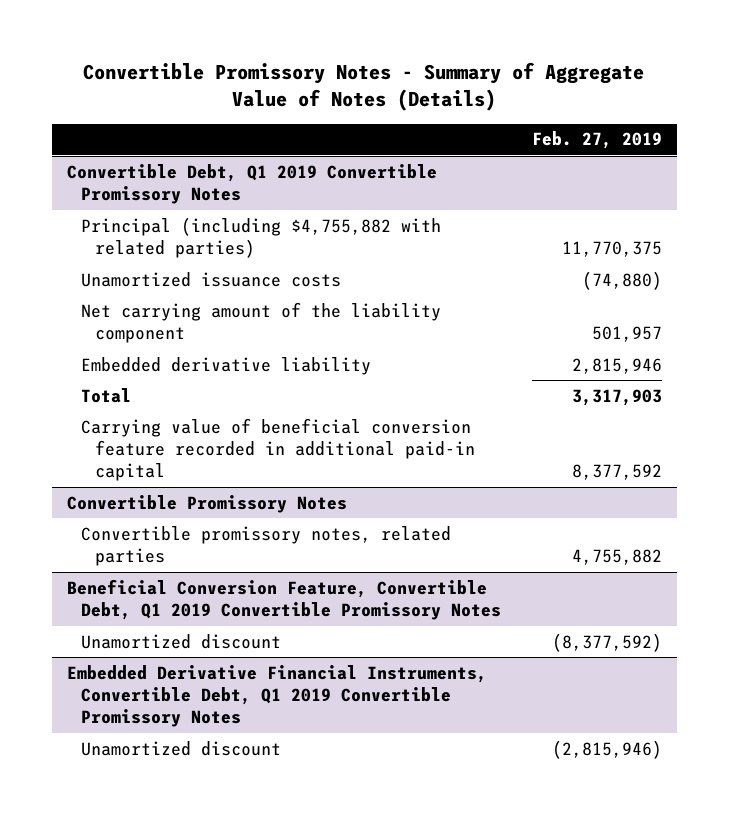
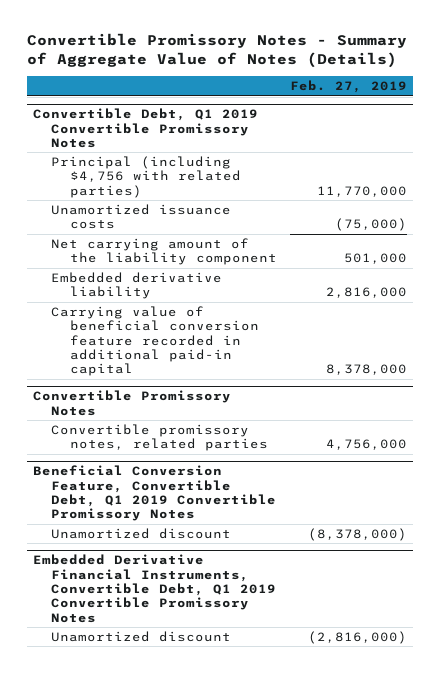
[81,387,132,403] Total -> none
[81,216,442,259] Principal (including $4,755,882 with related parties) -> [51,155,241,198] Principal (including $4,756 with related parties)
[561,241,662,258] 11,770,375 -> [316,185,407,197] 11,770,000
[581,270,662,290] (74,880) -> [334,218,407,232] (75,000)
[591,326,662,343] 501,957 -> [343,253,407,265] 501,000
[571,357,662,374] 2,815,946 -> [325,287,407,299] 2,816,000
[571,464,662,481] 8,377,592 -> [325,364,407,376] 8,378,000
[571,549,662,566] 4,755,882 -> [325,439,407,451] 4,756,000
[551,632,662,652] (8,377,592) -> [307,527,407,541] (8,378,000)
[551,739,662,759] (2,815,946) -> [307,630,407,644] (2,816,000)

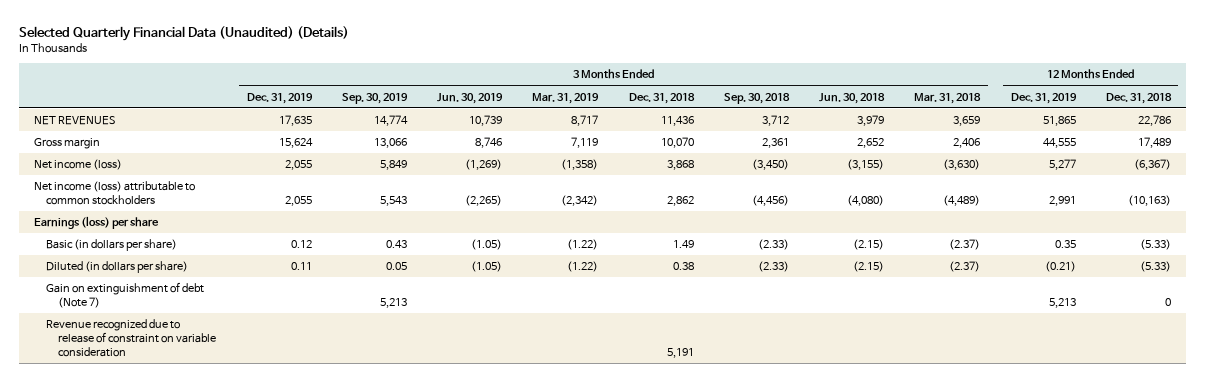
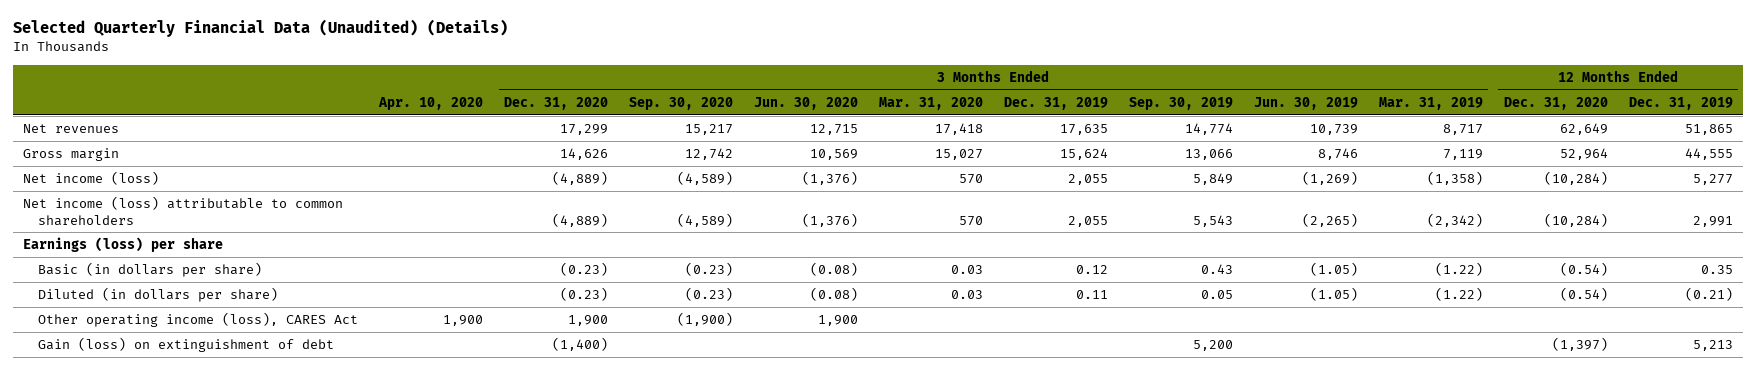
[628,92,695,104] Dec. 31, 2018 -> none
[723,92,790,104] Sep. 30, 2018 -> none
[819,92,886,104] Jun. 30, 2018 -> none
[914,92,982,104] Mar. 31, 2018 -> none
[1105,92,1172,104] Dec. 31, 2018 -> none
none -> [378,96,484,110] Apr. 10, 2020
none -> [504,96,609,110] Dec. 31, 2020
none -> [628,96,733,110] Sep. 30, 2020
none -> [753,96,858,110] Jun. 30, 2020
none -> [878,96,983,110] Mar. 31, 2020
none -> [1503,96,1608,110] Dec. 31, 2020
[34,116,117,126] NET REVENUES -> [23,124,120,134] Net revenues
[34,181,196,205] Net income (loss) attributable to common stockholders -> [23,196,344,226] Net income (loss) attributable to common shareholders
[46,319,217,357] Revenue recognized due to release of constraint on variable consideration -> none
none -> [38,312,359,328] Other operating income (loss), CARES Act
[46,282,205,308] Gain on extinguishment of debt (Note 7) -> [38,337,335,353] Gain (loss) on extinguishment of debt
[379,297,407,308] 5,213 -> [1192,340,1233,352] 5,200

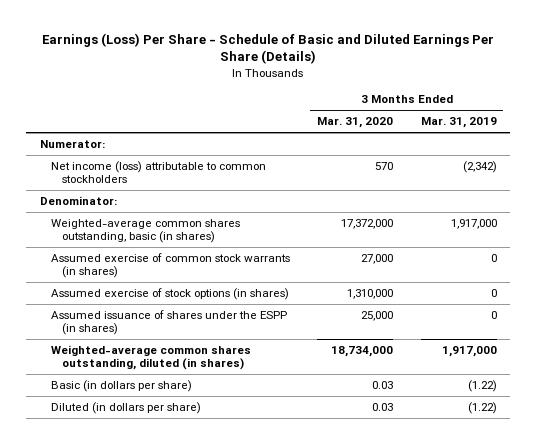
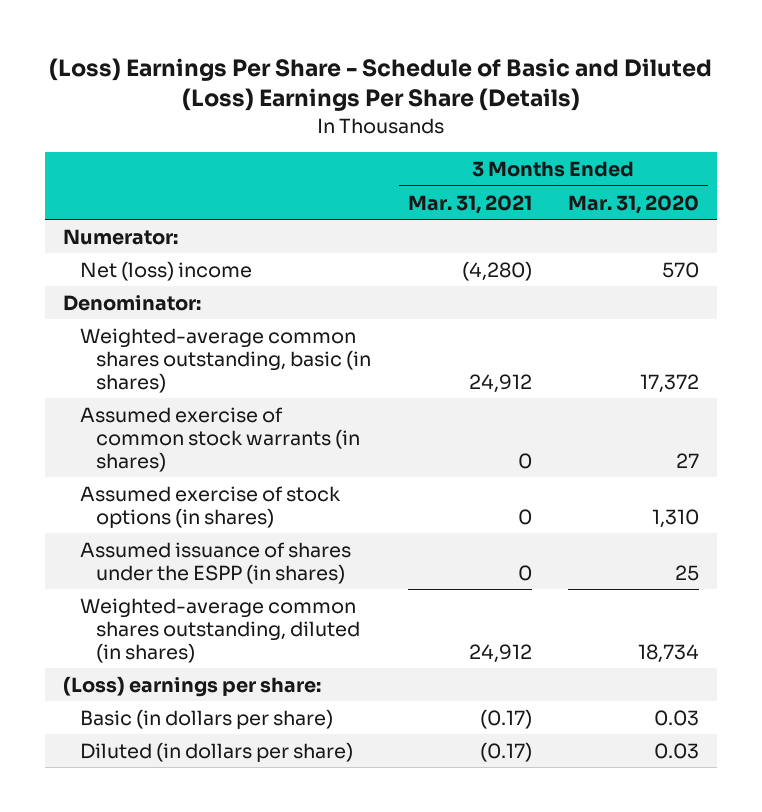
[42,32,495,65] Earnings (Loss) Per Share - Schedule of Basic and Diluted Earnings Per Share (Details) -> [49,57,713,112] (Loss) Earnings Per Share - Schedule of Basic and Diluted (Loss) Earnings Per Share (Details)
[420,117,497,129] Mar. 31, 2019 -> none
none -> [407,194,532,214] Mar. 31, 2021
[51,161,267,184] Net income (loss) attributable to common stockholders -> none
none -> [79,260,252,281] Net (loss) income
[341,219,394,230] 17,372,000 -> [639,373,699,393] 17,372
[361,254,394,265] 27,000 -> [675,452,699,468] 27
[347,289,394,300] 1,310,000 -> [651,508,699,528] 1,310
[361,311,394,322] 25,000 -> [674,564,699,581] 25
[331,346,394,358] 18,734,000 -> [637,643,699,663] 18,734
none -> [63,675,322,697] (Loss) earnings per share:

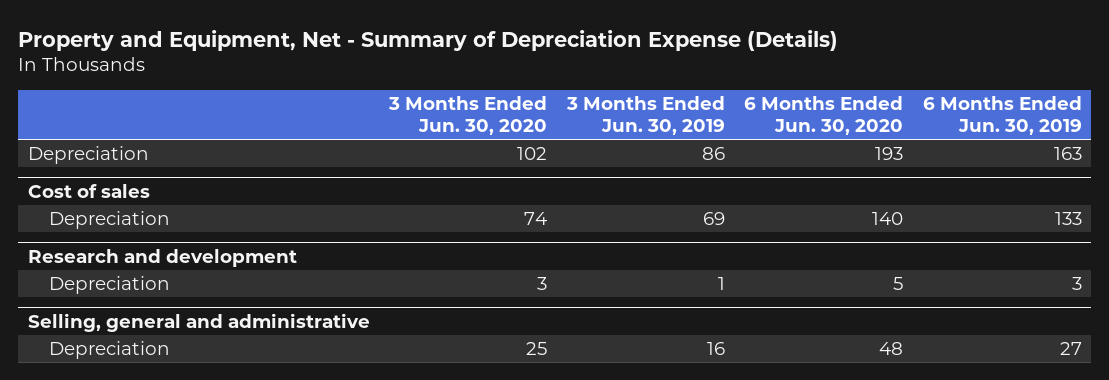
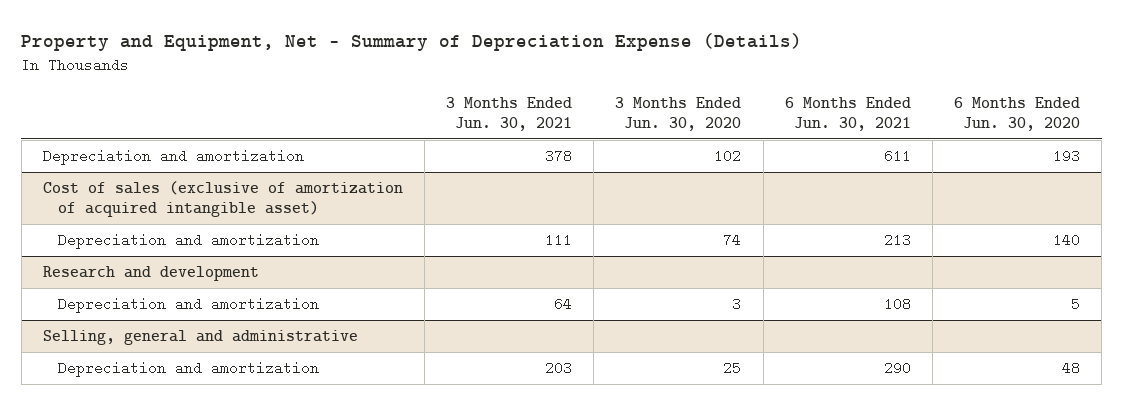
[565,96,725,135] 3 Months Ended Jun. 30, 2019 -> none
[922,96,1082,135] 6 Months Ended Jun. 30, 2019 -> none
none -> [446,97,573,131] 3 Months Ended Jun. 30, 2021
none -> [784,97,911,131] 6 Months Ended Jun. 30, 2021
[27,146,149,165] Depreciation -> [42,149,304,166] Depreciation and amortization
[27,184,150,199] Cost of sales -> [42,181,403,217] Cost of sales (exclusive of amortization of acquired intangible asset)
[49,211,171,230] Depreciation -> [58,233,320,250] Depreciation and amortization
[49,276,171,295] Depreciation -> [58,297,320,314] Depreciation and amortization
[49,341,171,360] Depreciation -> [58,361,320,378] Depreciation and amortization

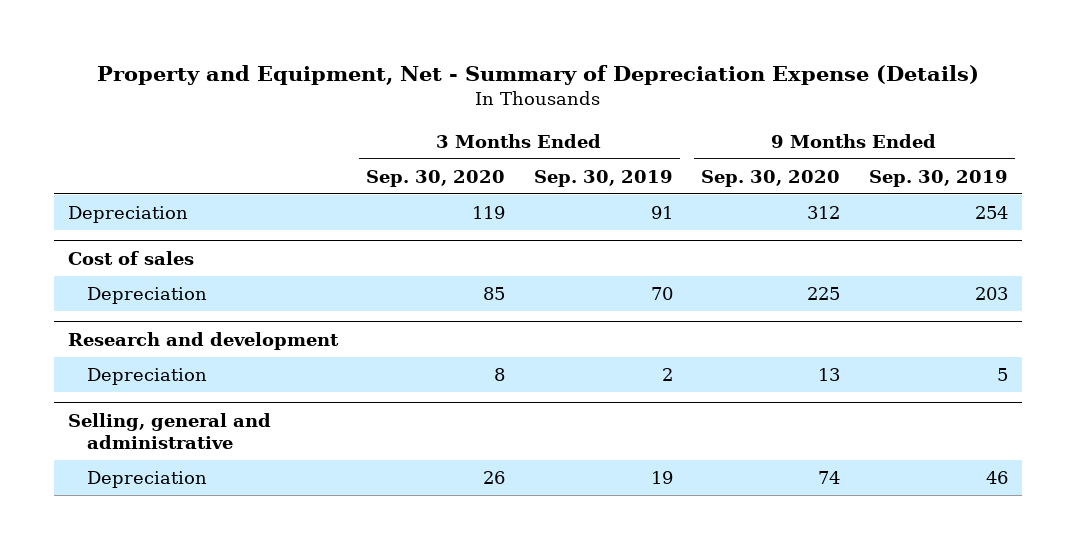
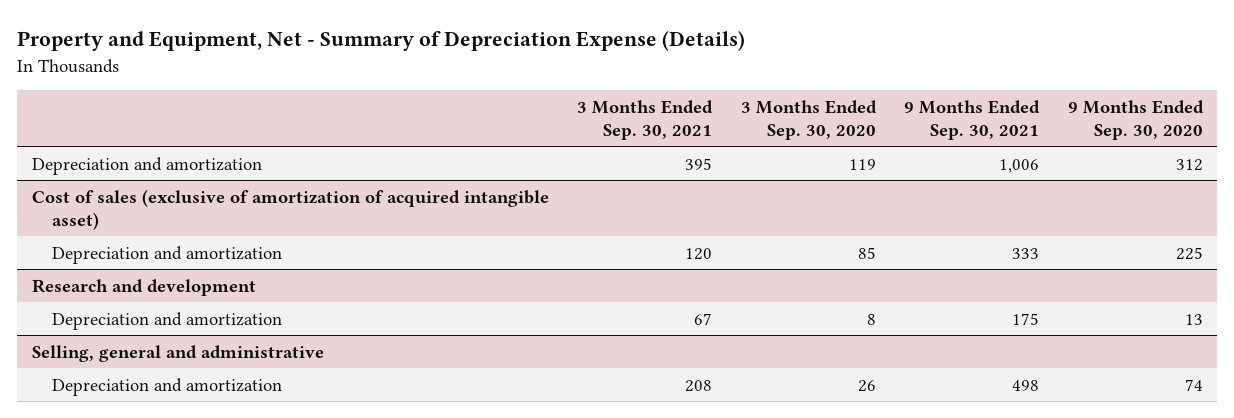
[533,169,673,187] Sep. 30, 2019 -> none
[868,169,1008,187] Sep. 30, 2019 -> none
none -> [577,99,714,140] 3 Months Ended Sep. 30, 2021
none -> [904,99,1041,140] 9 Months Ended Sep. 30, 2021
[67,206,188,224] Depreciation -> [31,156,262,175] Depreciation and amortization
[67,251,194,266] Cost of sales -> [31,188,549,230] Cost of sales (exclusive of amortization of acquired intangible asset)
[86,287,207,305] Depreciation -> [51,245,282,264] Depreciation and amortization
[86,368,207,386] Depreciation -> [51,311,282,330] Depreciation and amortization
[86,471,207,489] Depreciation -> [51,377,282,396] Depreciation and amortization

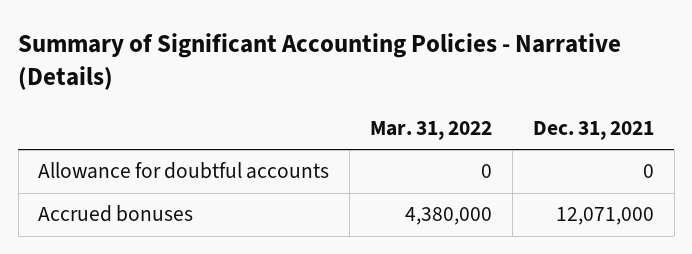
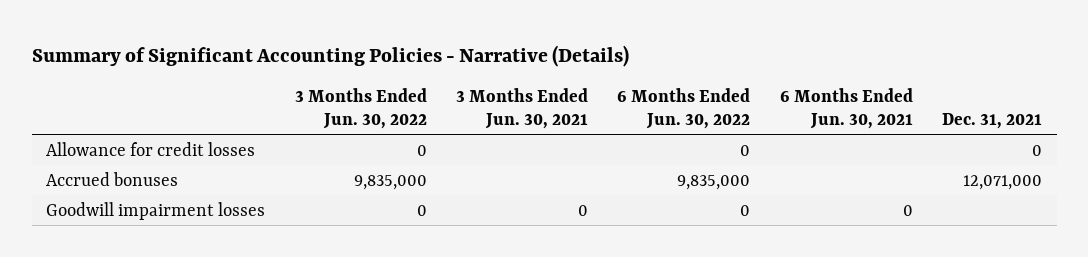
[370,121,493,141] Mar. 31, 2022 -> none
none -> [294,87,427,129] 3 Months Ended Jun. 30, 2022
none -> [456,87,589,129] 3 Months Ended Jun. 30, 2021
none -> [617,87,751,129] 6 Months Ended Jun. 30, 2022
none -> [779,87,913,129] 6 Months Ended Jun. 30, 2021
[38,162,330,180] Allowance for doubtful accounts -> [46,141,256,156] Allowance for credit losses
none -> [46,201,266,220] Goodwill impairment losses

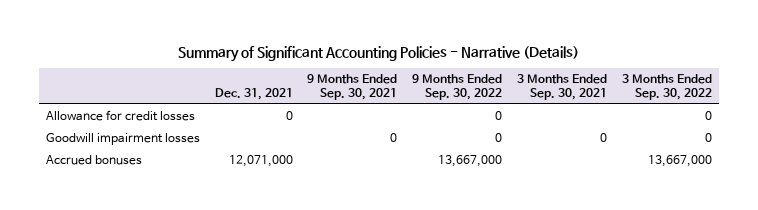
[294,87,427,129] 3 Months Ended Jun. 30, 2022 -> none
[456,87,589,129] 3 Months Ended Jun. 30, 2021 -> none
[617,87,751,129] 6 Months Ended Jun. 30, 2022 -> none
[779,87,913,129] 6 Months Ended Jun. 30, 2021 -> none
none -> [307,74,398,101] 9 Months Ended Sep. 30, 2021
none -> [412,74,503,101] 9 Months Ended Sep. 30, 2022
none -> [516,74,607,101] 3 Months Ended Sep. 30, 2021
none -> [621,74,712,101] 3 Months Ended Sep. 30, 2022
[46,171,179,186] Accrued bonuses -> [45,155,142,166] Accrued bonuses

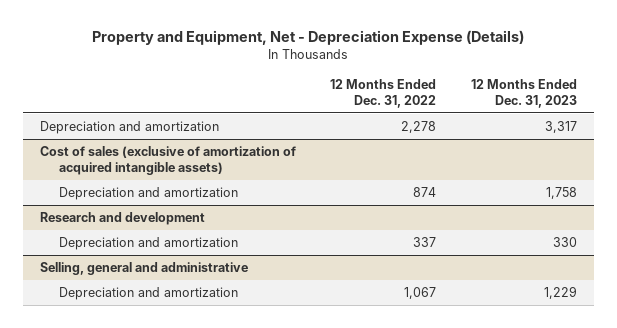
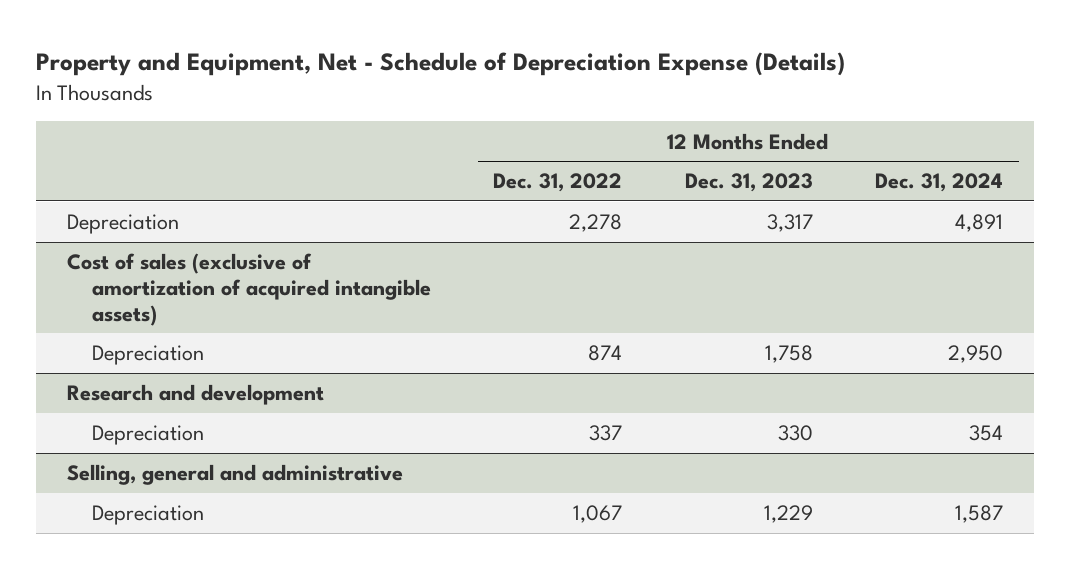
[92,30,525,46] Property and Equipment, Net - Depreciation Expense (Details) -> [35,51,845,76] Property and Equipment, Net - Schedule of Depreciation Expense (Details)
none -> [875,173,1004,193] Dec. 31, 2024
[40,121,220,135] Depreciation and amortization -> [67,214,180,235] Depreciation
[58,187,238,201] Depreciation and amortization -> [91,345,204,366] Depreciation
[58,237,238,251] Depreciation and amortization -> [91,425,204,446] Depreciation
[58,287,238,301] Depreciation and amortization -> [91,505,204,526] Depreciation

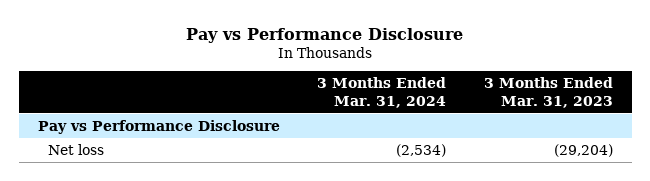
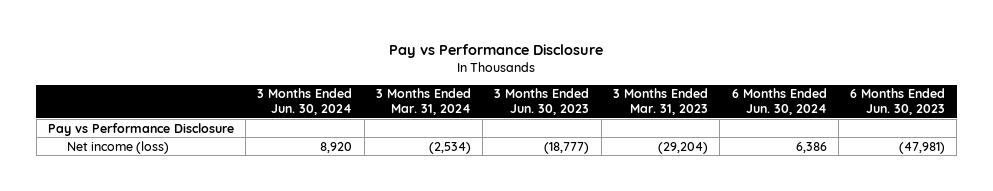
none -> [257,88,353,115] 3 Months Ended Jun. 30, 2024
none -> [494,88,590,115] 3 Months Ended Jun. 30, 2023
none -> [731,88,827,115] 6 Months Ended Jun. 30, 2024
none -> [850,88,946,115] 6 Months Ended Jun. 30, 2023
[47,143,104,155] Net loss -> [66,140,169,154] Net income (loss)

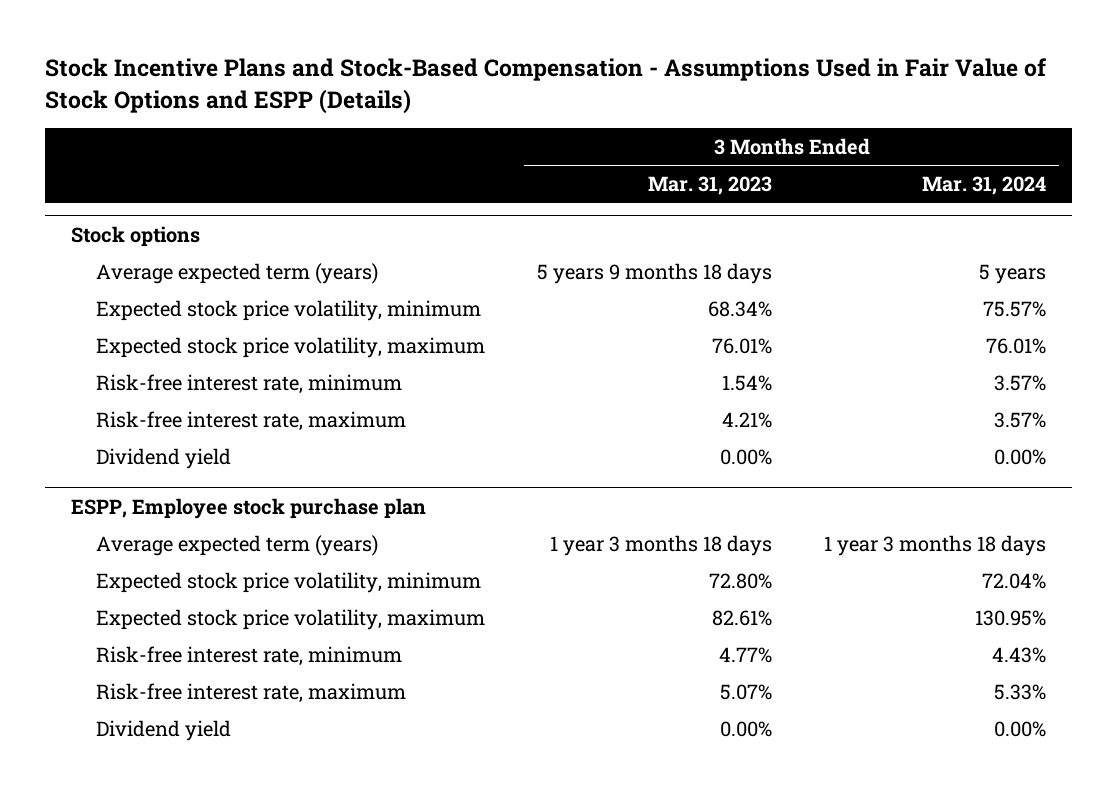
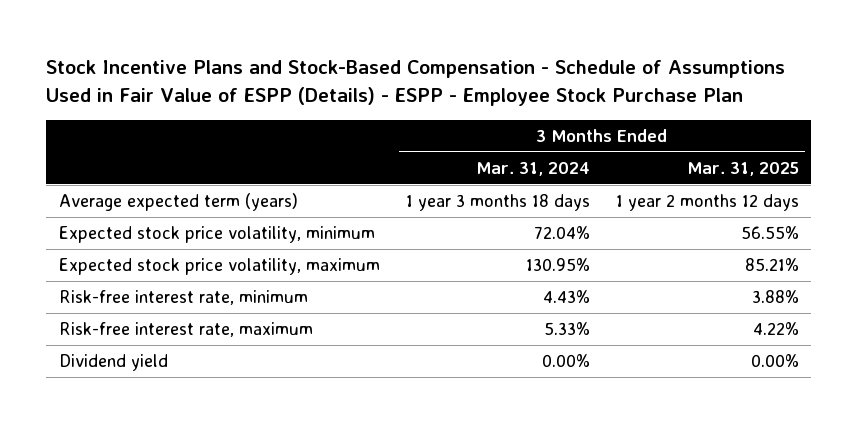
[45,58,1048,114] Stock Incentive Plans and Stock-Based Compensation - Assumptions Used in Fair Value of Stock Options and ESPP (Details) -> [45,59,785,106] Stock Incentive Plans and Stock-Based Compensation - Schedule of Assumptions Used in Fair Value of ESPP (Details) - ESPP - Employee Stock Purchase Plan
[647,175,772,195] Mar. 31, 2023 -> none
none -> [686,161,799,176] Mar. 31, 2025
[71,225,201,247] Stock options -> none
[95,262,378,284] Average expected term (years) -> none
[95,299,481,321] Expected stock price volatility, minimum -> none
[95,336,485,358] Expected stock price volatility, maximum -> none
[95,373,402,394] Risk-free interest rate, minimum -> none
[95,410,406,431] Risk-free interest rate, maximum -> none
[95,447,231,469] Dividend yield -> none
[71,497,427,519] ESPP, Employee stock purchase plan -> none

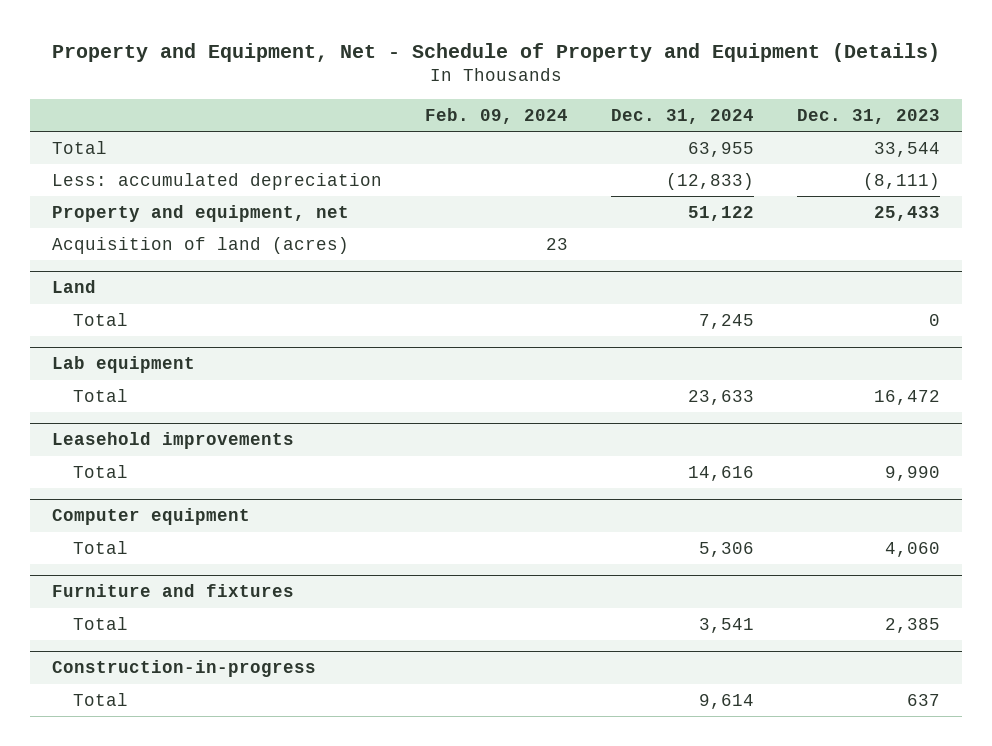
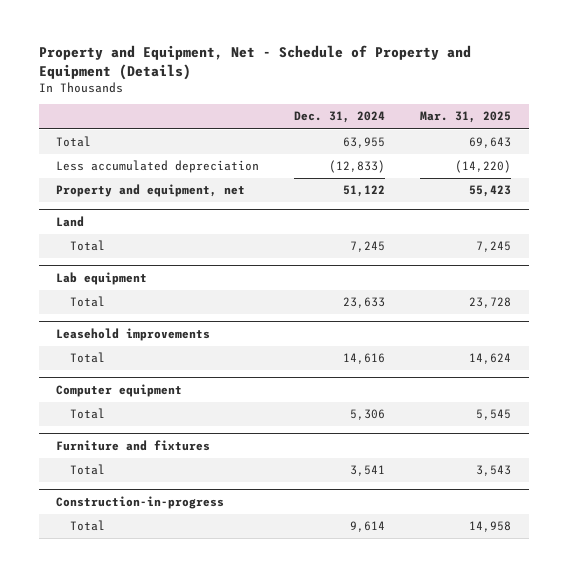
[425,107,569,124] Feb. 09, 2024 -> none
[797,108,941,124] Dec. 31, 2023 -> none
none -> [420,111,512,124] Mar. 31, 2025
[51,173,382,191] Less: accumulated depreciation -> [56,160,260,174] Less accumulated depreciation
[51,237,349,255] Acquisition of land (acres) -> none

